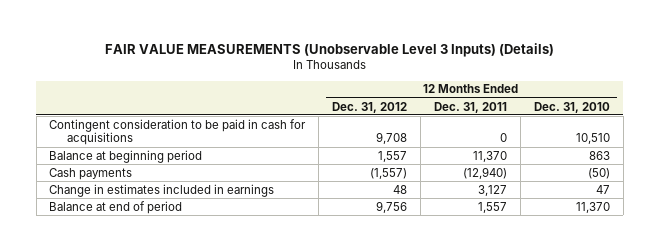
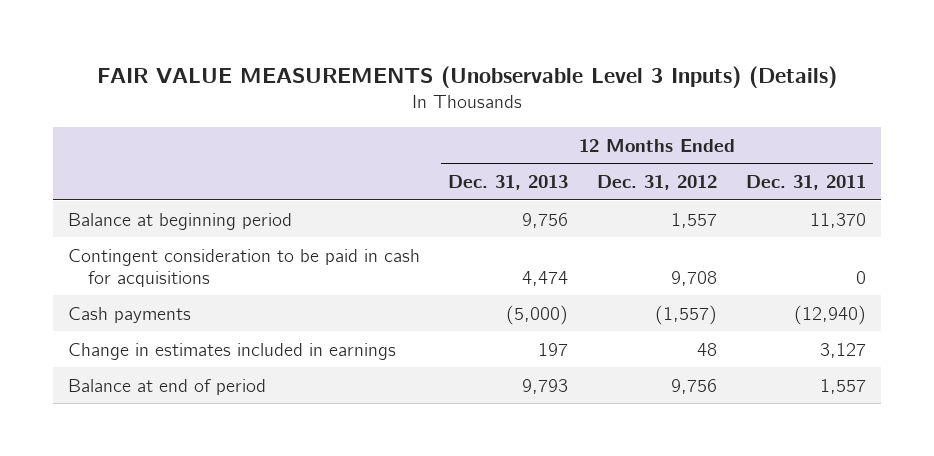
[533,101,610,113] Dec. 31, 2010 -> none
none -> [448,175,569,191] Dec. 31, 2013
[49,118,307,146] Contingent consideration to be paid in cash for acquisitions -> [67,248,420,287] Contingent consideration to be paid in cash for acquisitions

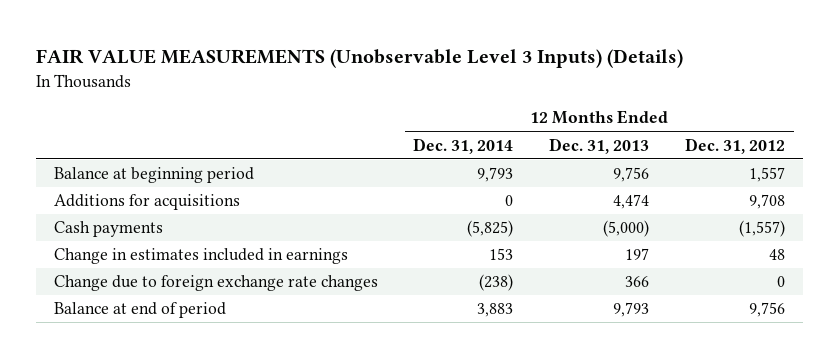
[746,175,867,191] Dec. 31, 2011 -> none
none -> [413,137,514,154] Dec. 31, 2014
[67,248,420,287] Contingent consideration to be paid in cash for acquisitions -> [53,194,240,211] Additions for acquisitions
none -> [53,275,378,292] Change due to foreign exchange rate changes

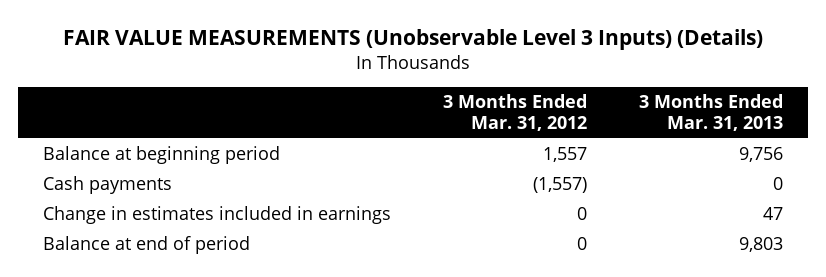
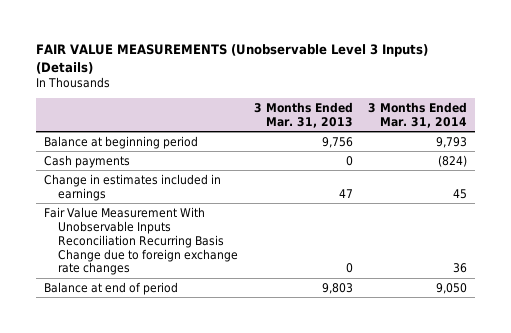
[443,94,588,132] 3 Months Ended Mar. 31, 2012 -> none
none -> [368,102,468,128] 3 Months Ended Mar. 31, 2014
none -> [43,206,238,276] Fair Value Measurement With Unobservable Inputs Reconciliation Recurring Basis Change due to foreign exchange rate changes

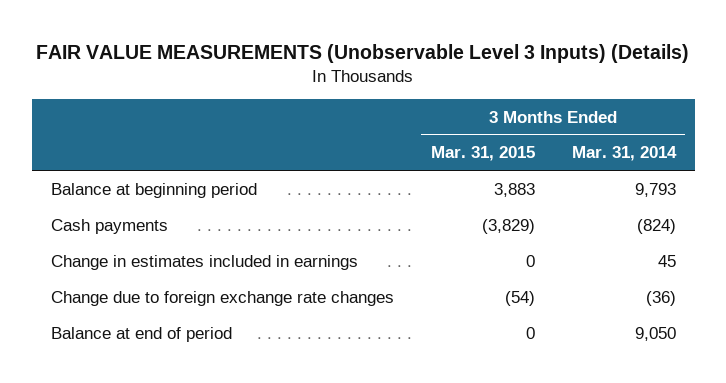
[253,102,353,128] 3 Months Ended Mar. 31, 2013 -> none
none -> [430,146,535,162] Mar. 31, 2015
[43,206,238,276] Fair Value Measurement With Unobservable Inputs Reconciliation Recurring Basis Change due to foreign exchange rate changes -> [50,290,394,306] Change due to foreign exchange rate changes
[453,263,468,274] 36 -> [645,290,676,306] (36)

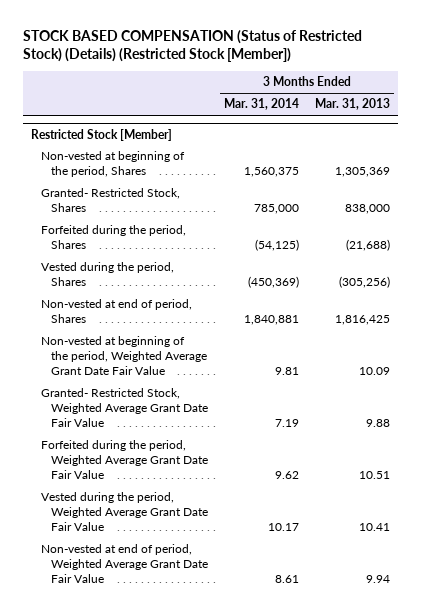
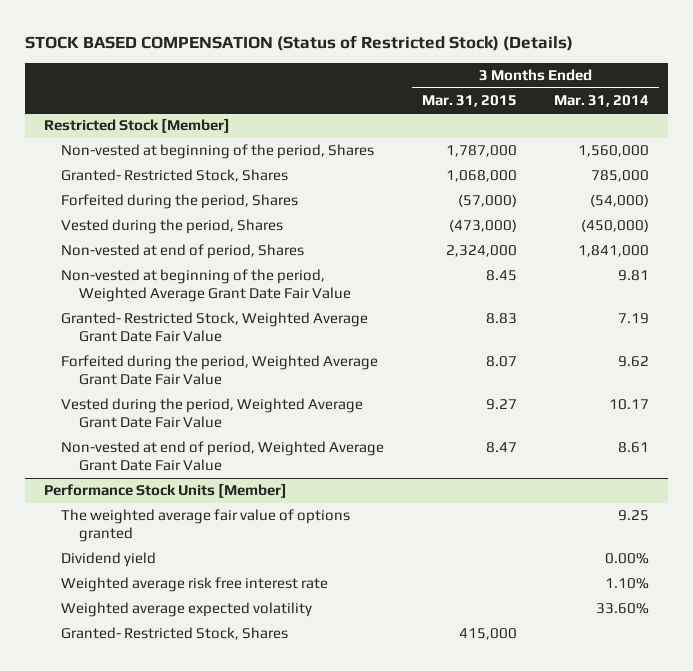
[23,30,363,63] STOCK BASED COMPENSATION (Status of Restricted Stock) (Details) (Restricted Stock [Member]) -> [25,35,574,52] STOCK BASED COMPENSATION (Status of Restricted Stock) (Details)
[315,98,391,111] Mar. 31, 2013 -> none
none -> [421,94,517,107] Mar. 31, 2015
[244,167,300,178] 1,560,375 -> [578,145,650,158] 1,560,000
[255,239,300,252] (54,125) -> [590,194,650,208] (54,000)
[248,276,300,289] (450,369) -> [581,219,650,233] (450,000)
[244,315,300,326] 1,840,881 -> [578,245,650,258] 1,841,000
none -> [43,483,287,499] Performance Stock Units [Member]
none -> [61,509,351,543] The weighted average fair value of options granted
none -> [61,552,157,568] Dividend yield
none -> [61,577,329,593] Weighted average risk free interest rate
none -> [61,602,313,618] Weighted average expected volatility
none -> [61,627,289,641] Granted- Restricted Stock, Shares

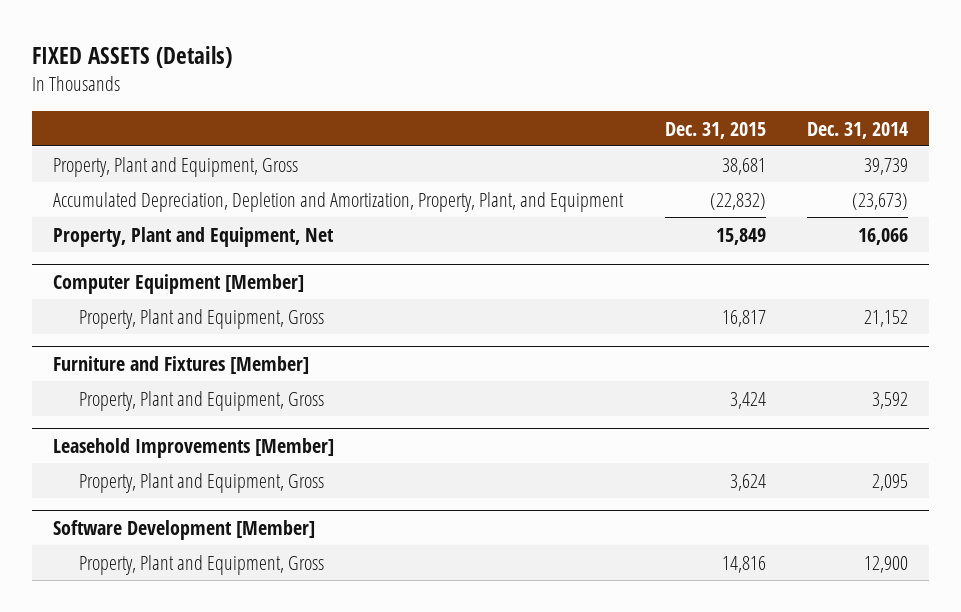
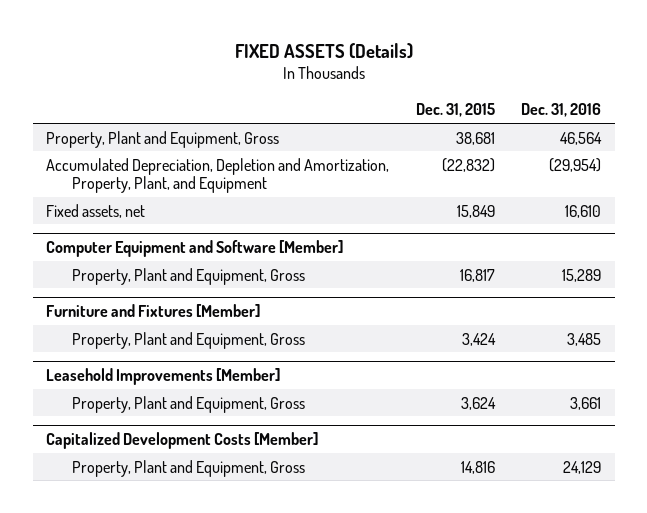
[806,121,908,139] Dec. 31, 2014 -> none
none -> [521,103,602,118] Dec. 31, 2016
[53,226,335,247] Property, Plant and Equipment, Net -> [45,203,145,218] Fixed assets, net
[53,273,305,294] Computer Equipment [Member] -> [45,240,343,258] Computer Equipment and Software [Member]
[53,519,316,540] Software Development [Member] -> none
none -> [45,432,318,450] Capitalized Development Costs [Member]

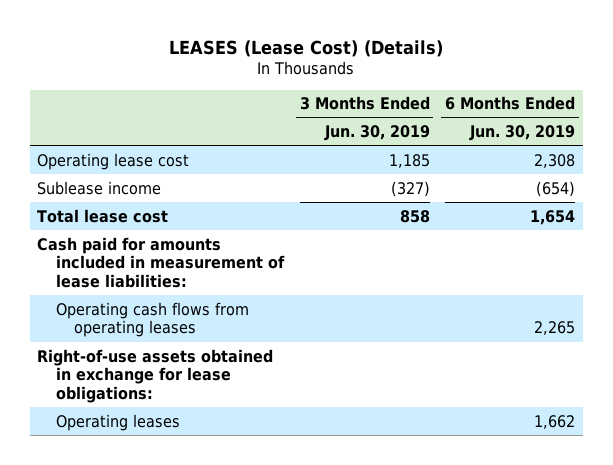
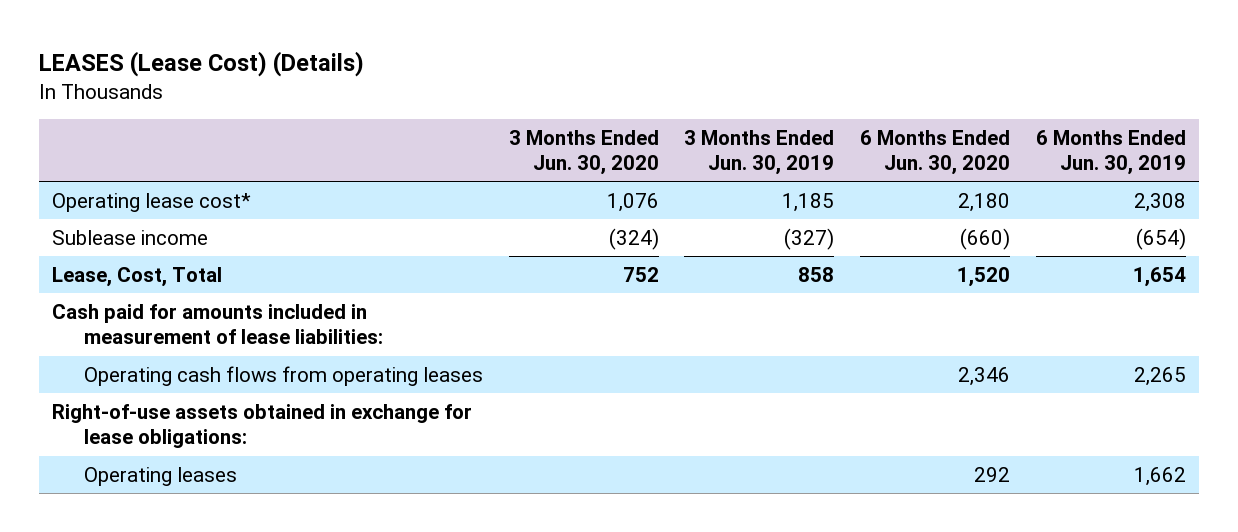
none -> [508,129,659,176] 3 Months Ended Jun. 30, 2020
none -> [860,129,1011,176] 6 Months Ended Jun. 30, 2020
[37,152,190,170] Operating lease cost -> [52,192,252,212] Operating lease cost*
[37,208,169,223] Total lease cost -> [52,266,223,287] Lease, Cost, Total

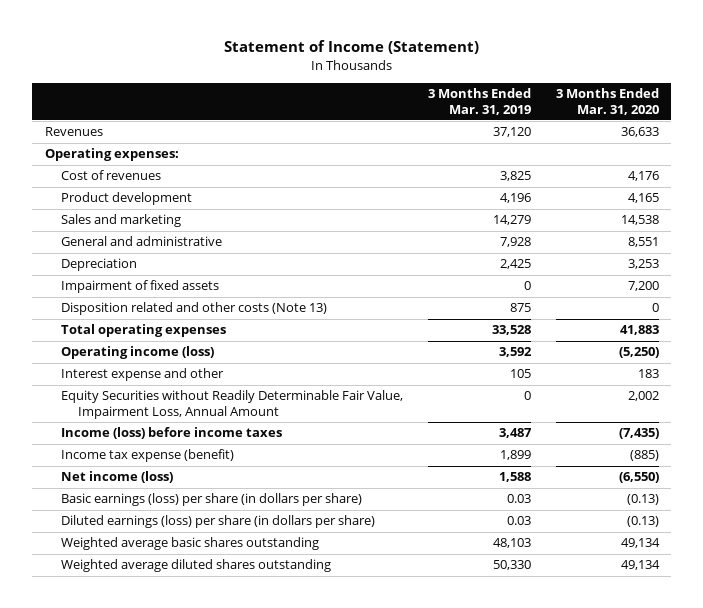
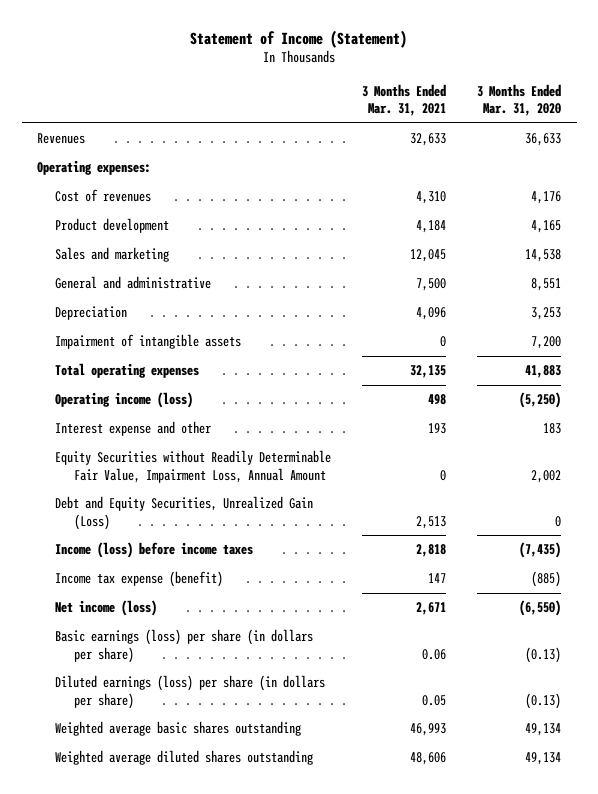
[427,88,531,115] 3 Months Ended Mar. 31, 2019 -> none
none -> [362,83,447,117] 3 Months Ended Mar. 31, 2021
[61,302,328,316] Disposition related and other costs (Note 13) -> none
[61,280,220,294] Impairment of fixed assets -> [55,334,242,350] Impairment of intangible assets
none -> [55,496,314,530] Debt and Equity Securities, Unrealized Gain (Loss)

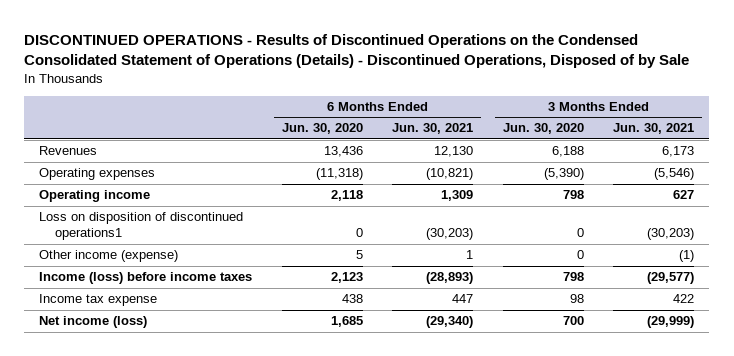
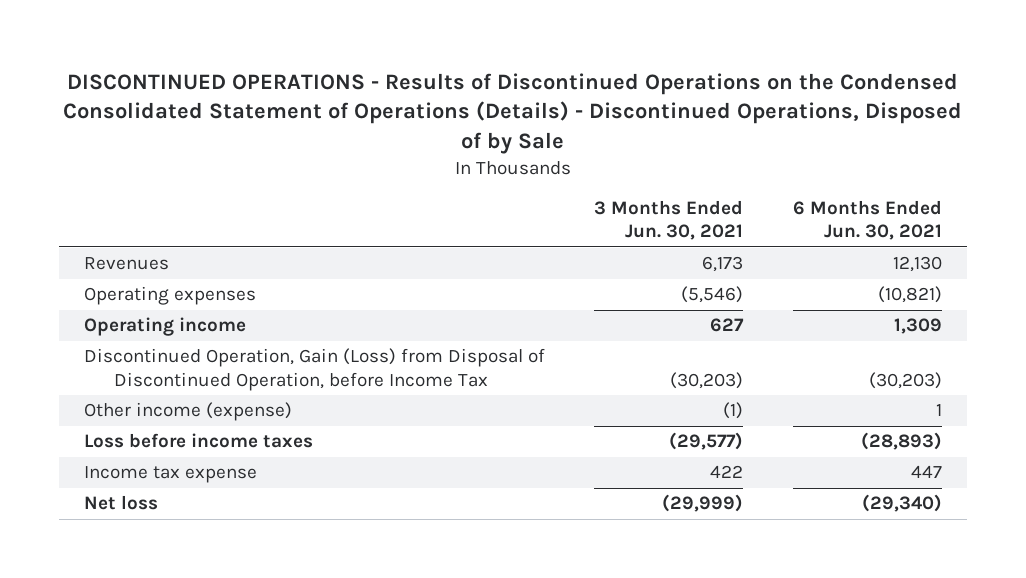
[281,123,363,135] Jun. 30, 2020 -> none
[502,123,584,135] Jun. 30, 2020 -> none
[39,212,244,241] Loss on disposition of discontinued operations1 -> [83,348,545,391] Discontinued Operation, Gain (Loss) from Disposal of Discontinued Operation, before Income Tax
[39,272,253,285] Income (loss) before income taxes -> [83,433,313,449] Loss before income taxes
[39,316,148,329] Net income (loss) -> [83,495,158,511] Net loss

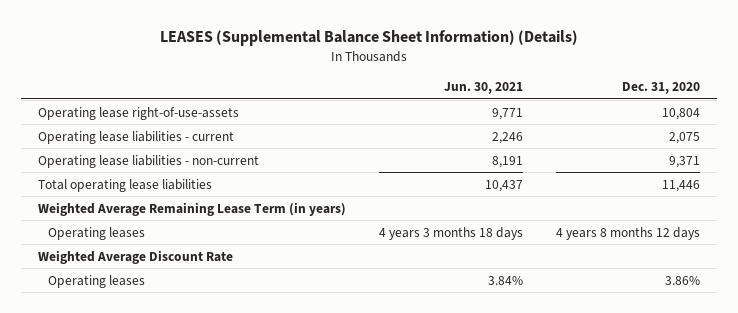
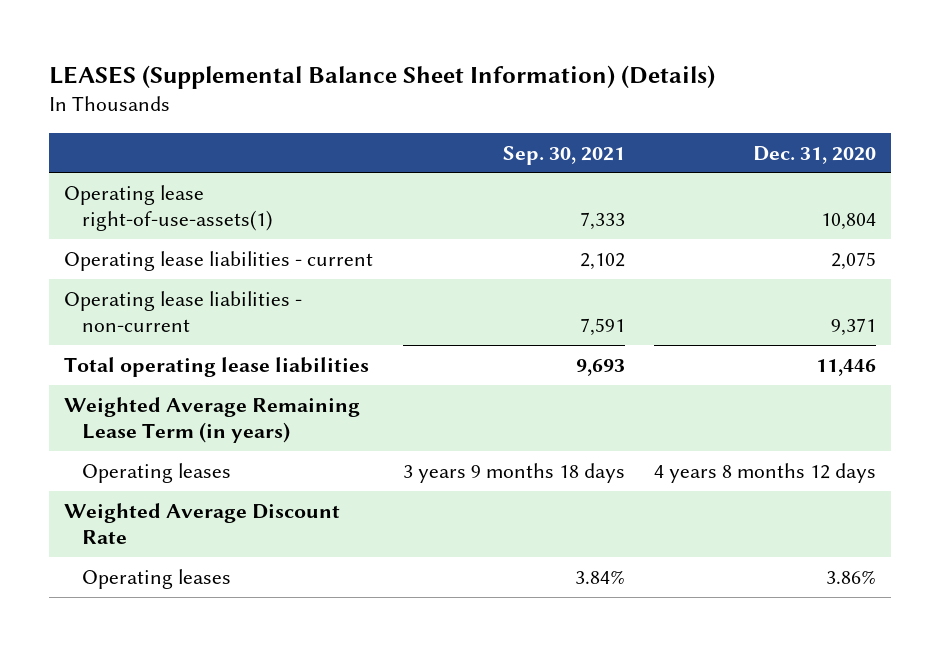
[443,82,523,95] Jun. 30, 2021 -> none
none -> [502,145,625,165] Sep. 30, 2021
[37,106,239,120] Operating lease right-of-use-assets -> [64,184,273,231] Operating lease right-of-use-assets(1)

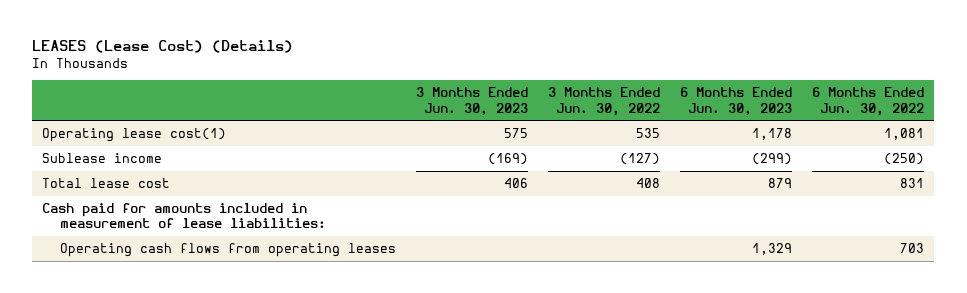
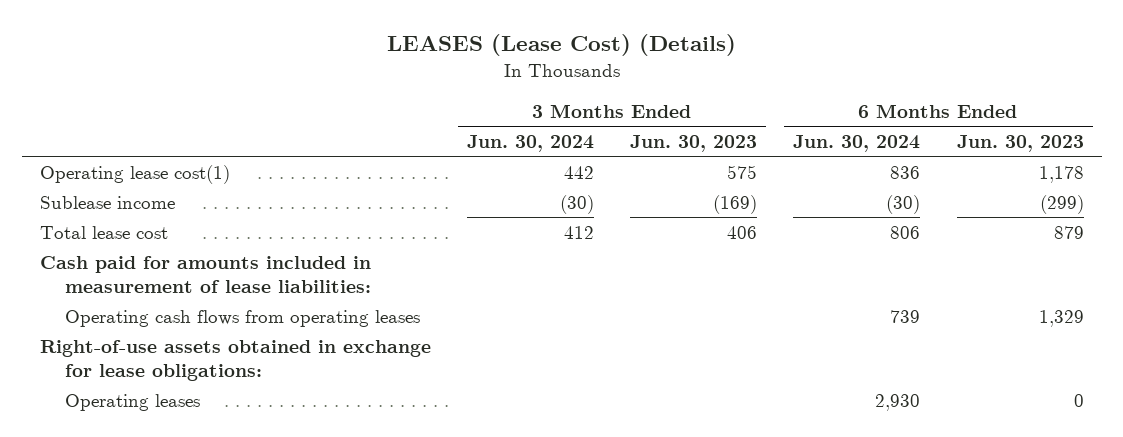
[548,87,661,116] 3 Months Ended Jun. 30, 2022 -> none
[812,87,925,116] 6 Months Ended Jun. 30, 2022 -> none
none -> [466,134,594,152] Jun. 30, 2024
none -> [793,134,921,152] Jun. 30, 2024
none -> [39,339,431,381] Right-of-use assets obtained in exchange for lease obligations:
none -> [64,393,200,411] Operating leases

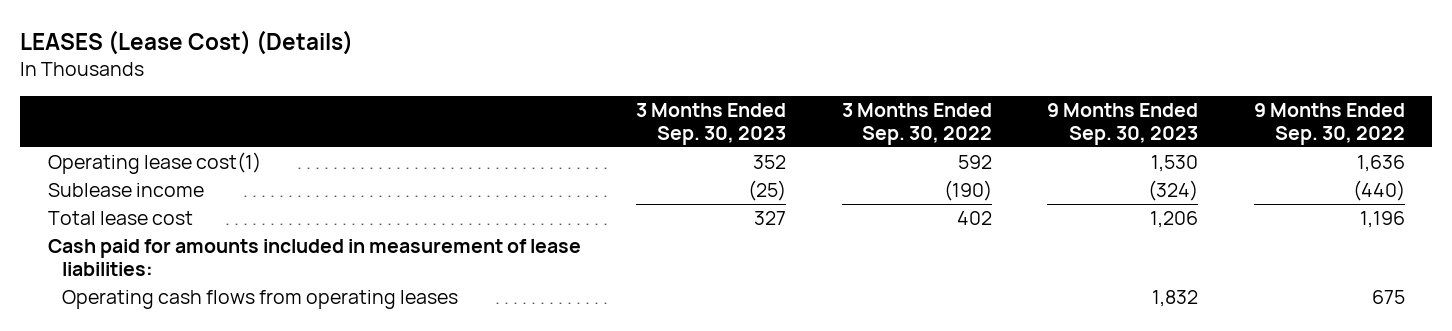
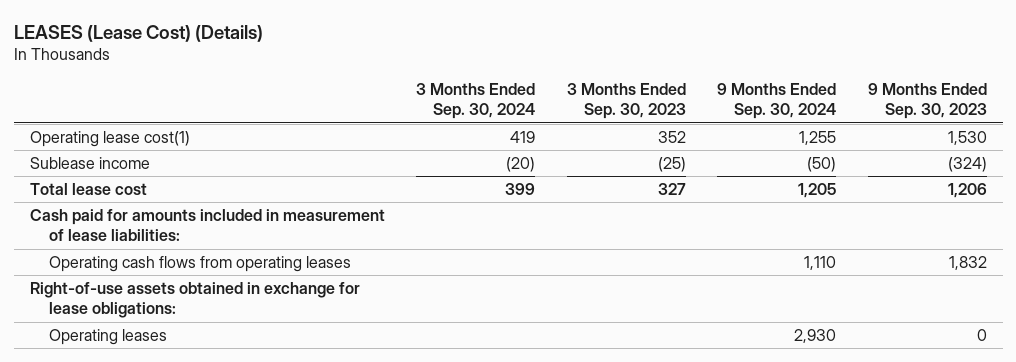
[841,102,992,145] 3 Months Ended Sep. 30, 2022 -> none
[1253,102,1405,145] 9 Months Ended Sep. 30, 2022 -> none
none -> [416,83,536,120] 3 Months Ended Sep. 30, 2024
none -> [717,83,837,120] 9 Months Ended Sep. 30, 2024
none -> [29,282,360,319] Right-of-use assets obtained in exchange for lease obligations:
none -> [48,329,167,346] Operating leases

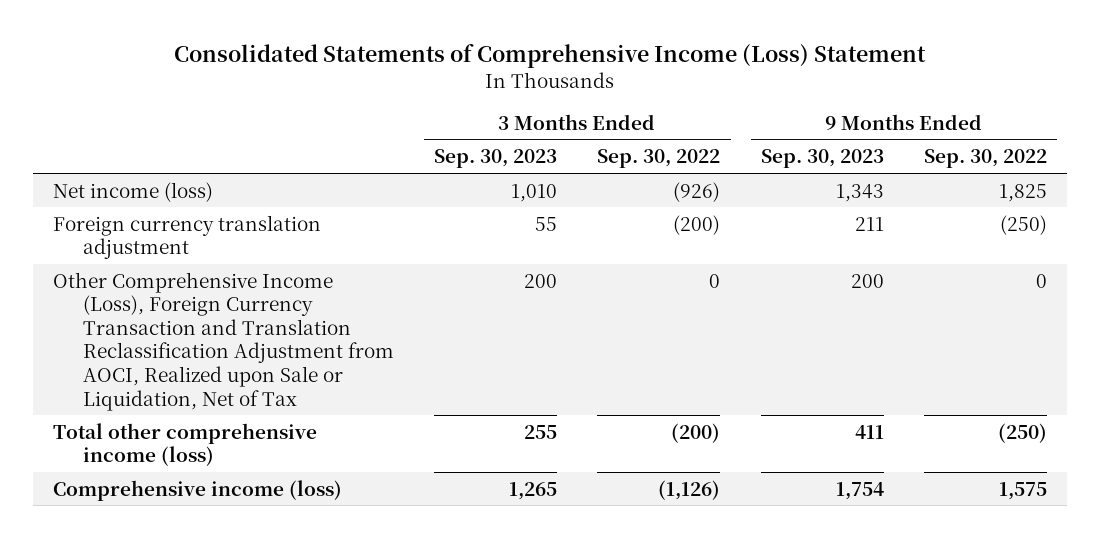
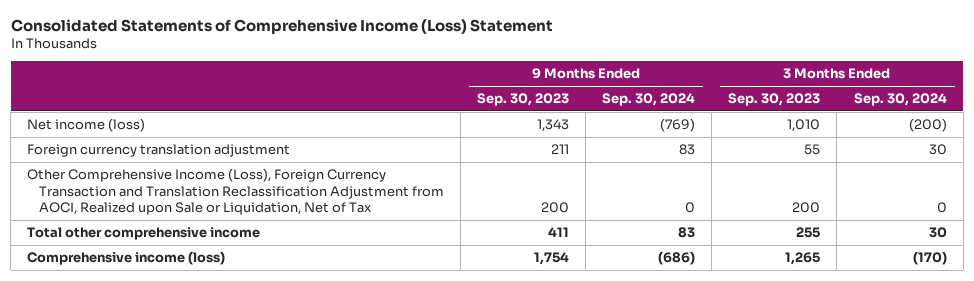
[597,149,721,169] Sep. 30, 2022 -> none
[923,149,1047,169] Sep. 30, 2022 -> none
none -> [602,93,696,107] Sep. 30, 2024
none -> [853,93,947,107] Sep. 30, 2024
[53,422,318,467] Total other comprehensive income (loss) -> [27,227,261,241] Total other comprehensive income

